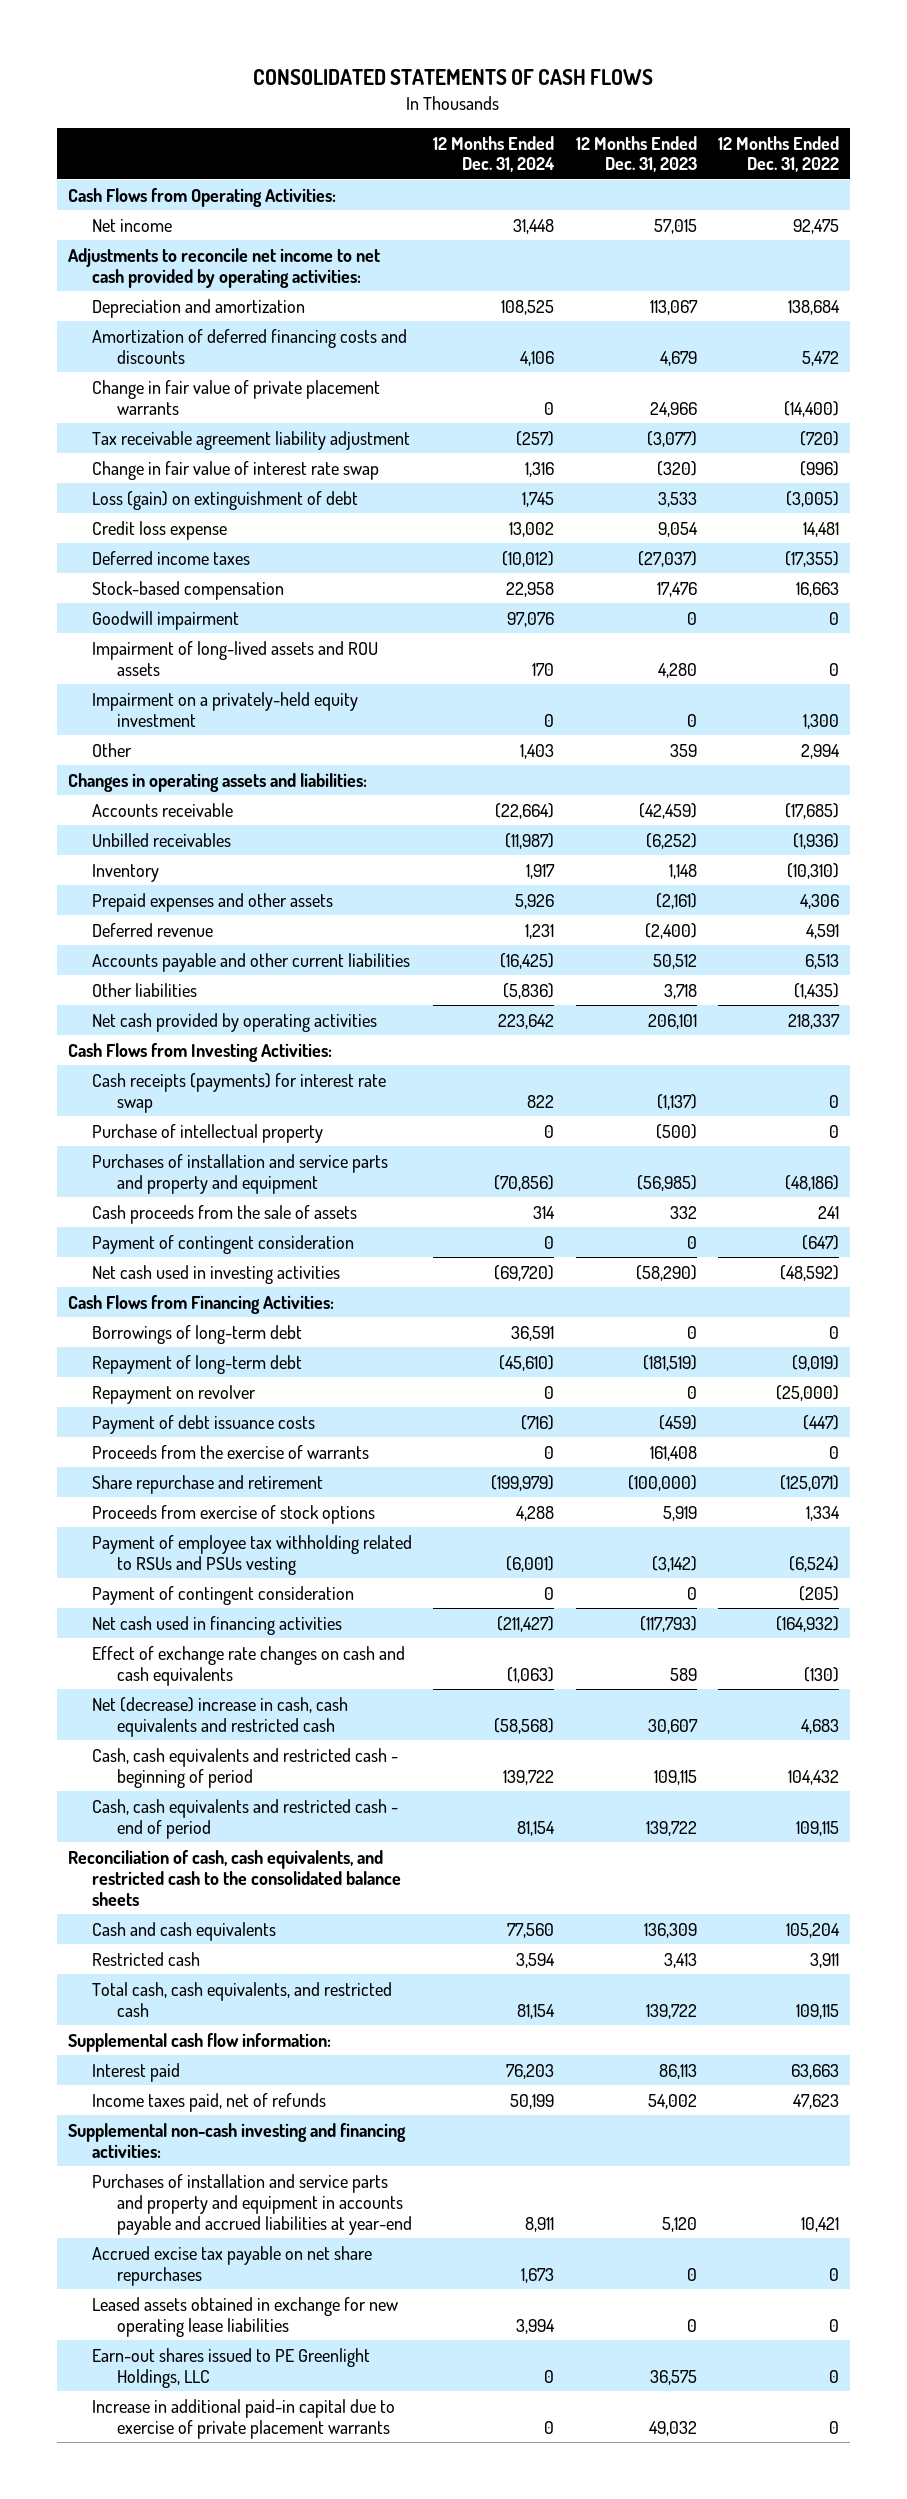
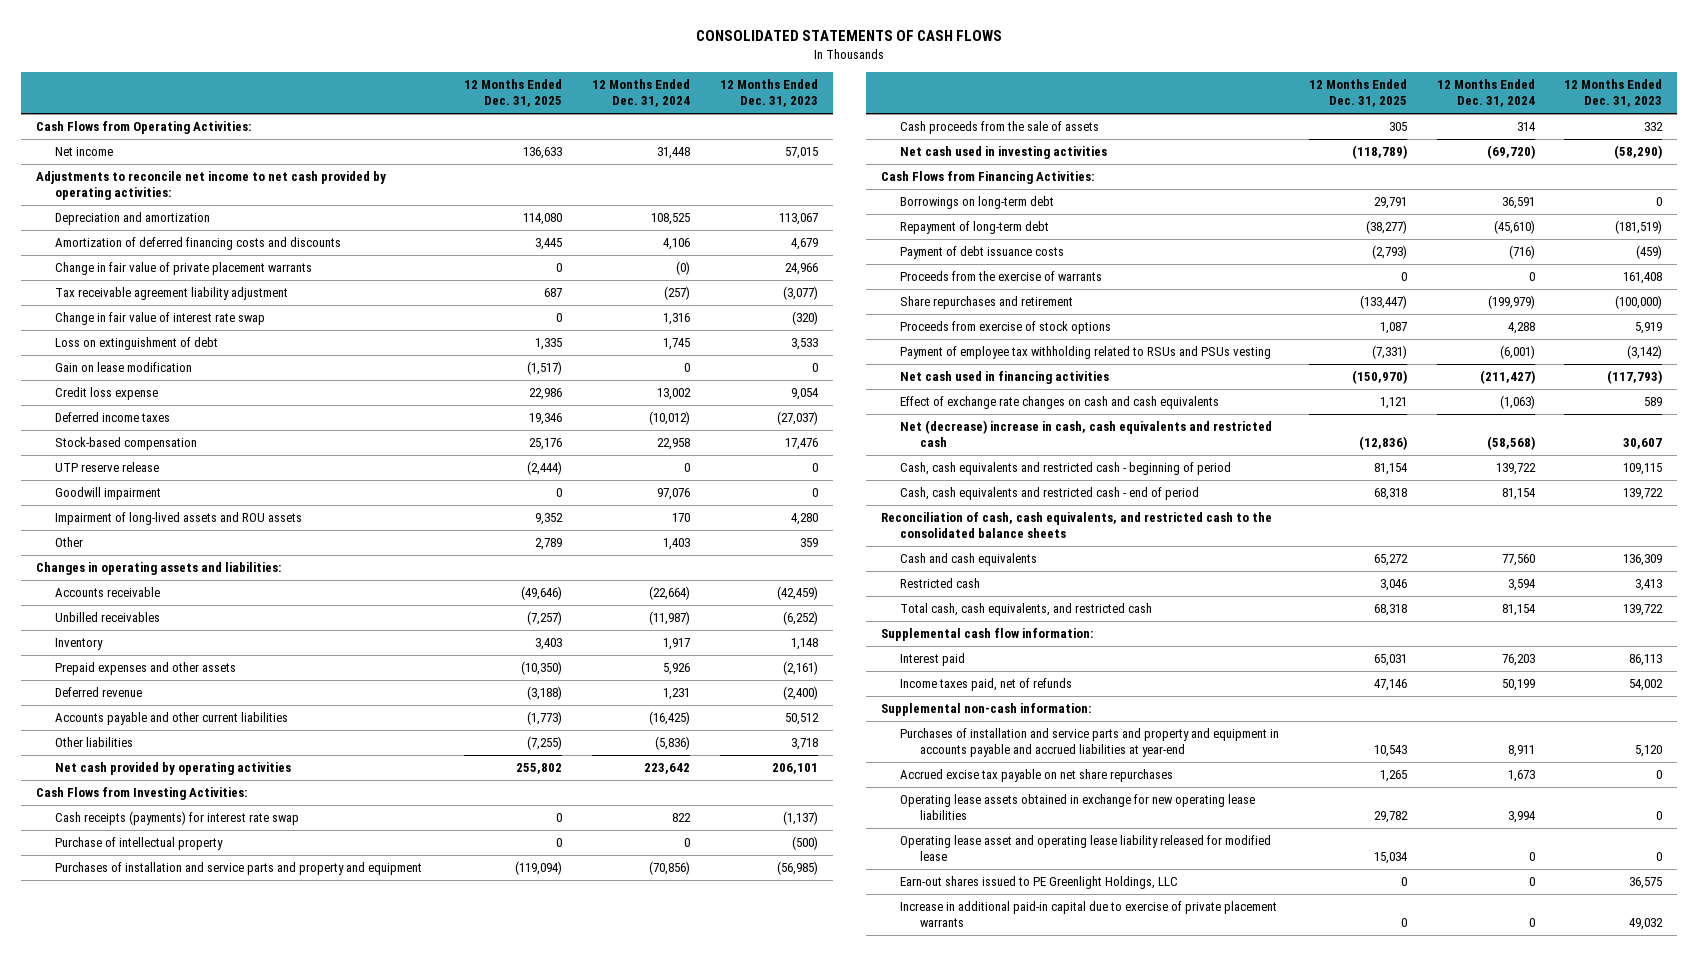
[717,135,839,173] 12 Months Ended Dec. 31, 2022 -> none
none -> [464,79,563,108] 12 Months Ended Dec. 31, 2025
[544,401,555,415] 0 -> [676,261,691,276] (0)
[92,490,359,510] Loss (gain) on extinguishment of debt -> [55,337,219,351] Loss on extinguishment of debt
none -> [55,362,193,373] Gain on lease modification
none -> [55,462,160,473] UTP reserve release
[92,691,359,727] Impairment on a privately-held equity investment -> none
[92,1234,355,1254] Payment of contingent consideration -> none
[92,1324,303,1344] Borrowings of long-term debt -> [900,196,1055,210] Borrowings on long-term debt
[92,1384,257,1404] Repayment on revolver -> none
[92,1474,324,1494] Share repurchase and retirement -> [900,296,1074,310] Share repurchases and retirement
[92,1585,355,1605] Payment of contingent consideration -> none
[67,2122,406,2158] Supplemental non-cash investing and financing activities: -> [880,703,1091,717] Supplemental non-cash information:
[92,2296,399,2337] Leased assets obtained in exchange for new operating lease liabilities -> [900,794,1256,821] Operating lease assets obtained in exchange for new operating lease liabilities
none -> [900,835,1272,862] Operating lease asset and operating lease liability released for modified lease

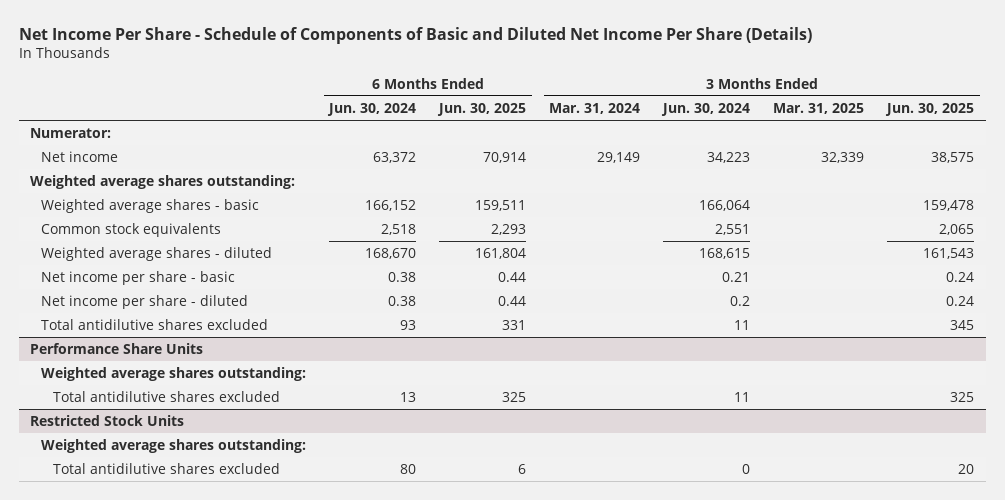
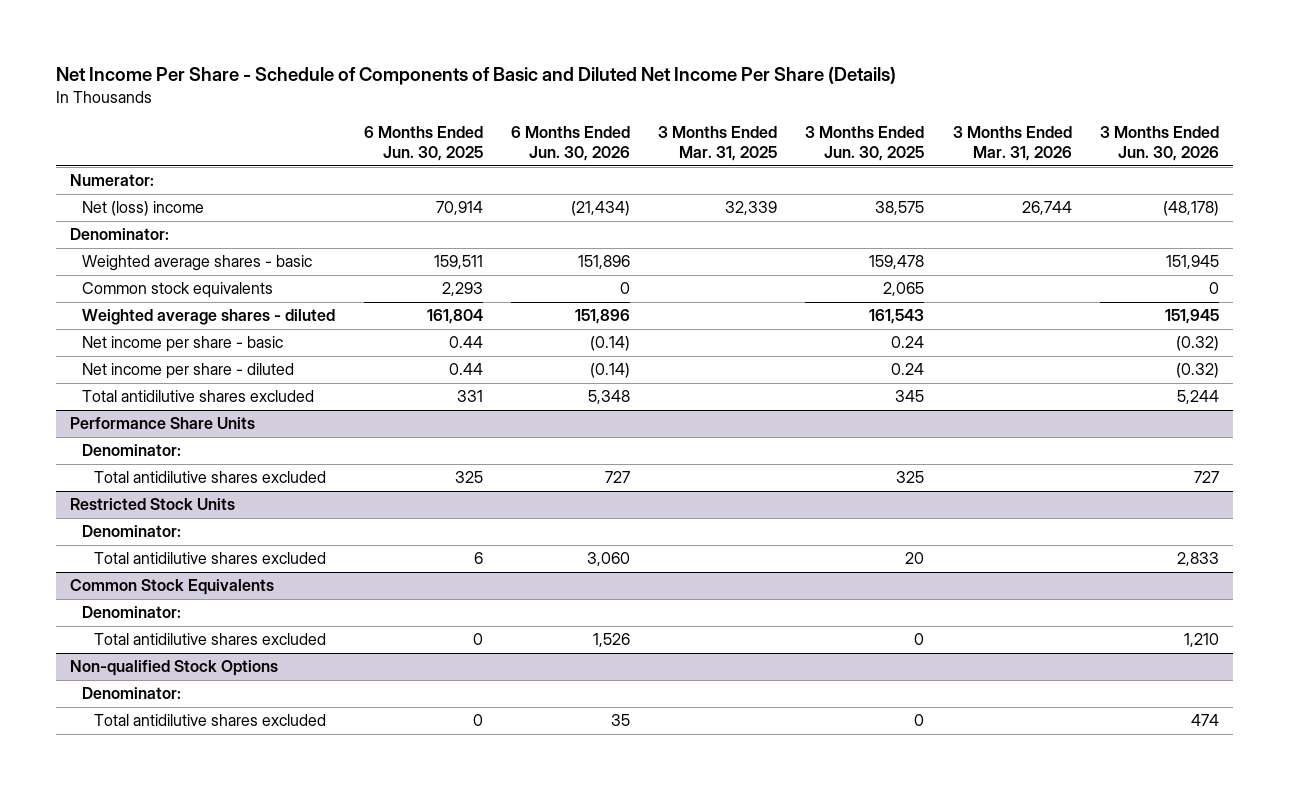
[327,102,417,116] Jun. 30, 2024 -> none
[549,102,641,114] Mar. 31, 2024 -> none
[661,102,751,116] Jun. 30, 2024 -> none
none -> [510,126,630,162] 6 Months Ended Jun. 30, 2026
none -> [952,126,1072,162] 3 Months Ended Mar. 31, 2026
none -> [1099,126,1219,162] 3 Months Ended Jun. 30, 2026
[41,151,119,163] Net income -> [82,201,205,217] Net (loss) income
[30,175,296,190] Weighted average shares outstanding: -> [70,228,170,241] Denominator:
[41,367,307,382] Weighted average shares outstanding: -> [82,444,182,457] Denominator:
[41,439,307,454] Weighted average shares outstanding: -> [82,525,182,538] Denominator:
none -> [70,579,275,596] Common Stock Equivalents
none -> [82,606,182,619] Denominator:
none -> [94,633,327,646] Total antidilutive shares excluded
none -> [70,660,279,677] Non-qualified Stock Options
none -> [82,687,182,700] Denominator:
none -> [94,714,327,727] Total antidilutive shares excluded

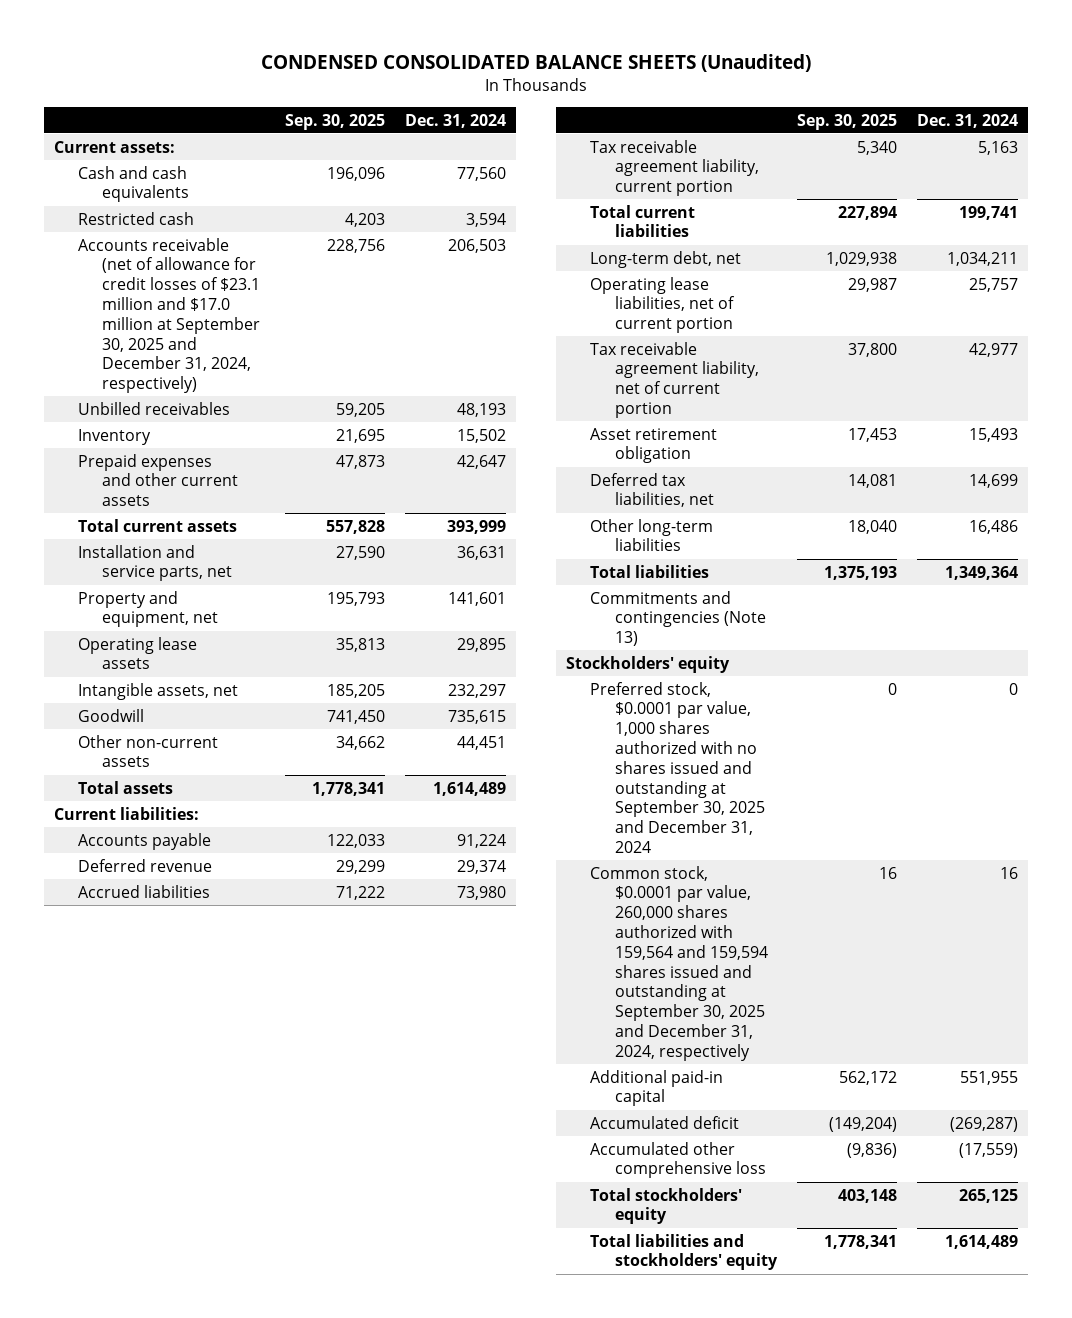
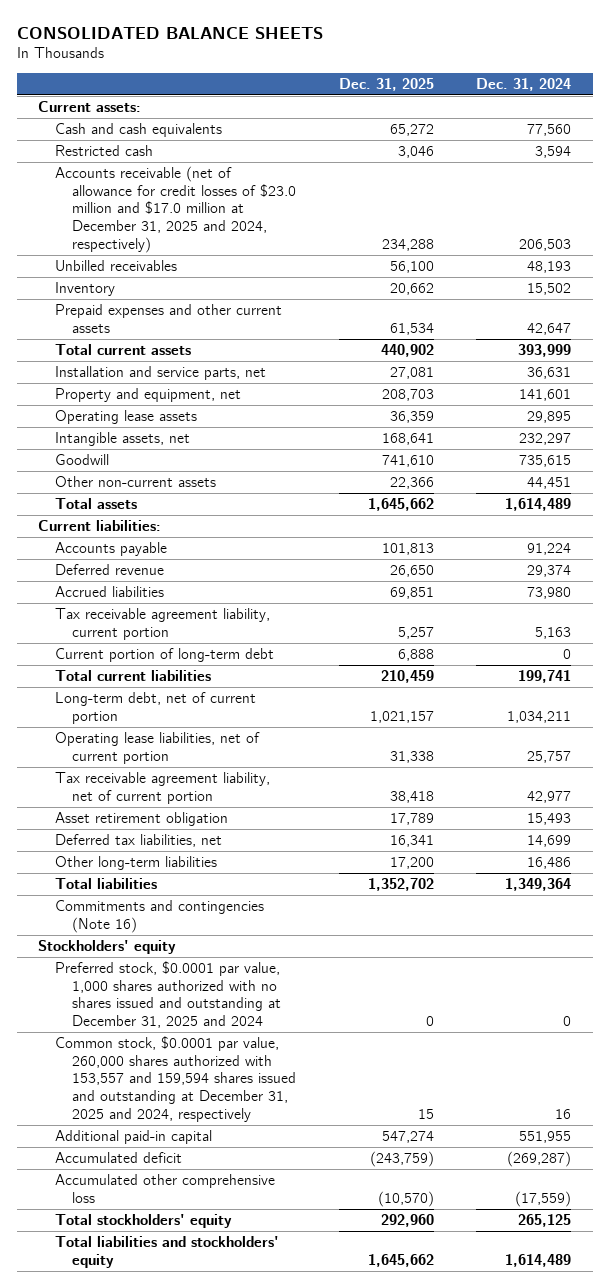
[260,53,811,72] CONDENSED CONSOLIDATED BALANCE SHEETS (Unaudited) -> [16,27,323,40] CONSOLIDATED BALANCE SHEETS
[284,113,385,130] Sep. 30, 2025 -> none
none -> [338,77,434,91] Dec. 31, 2025
[78,237,261,394] Accounts receivable (net of allowance for credit losses of $23.1 million and $17.0 million at September 30, 2025 and December 31, 2024, respectively) -> [55,166,297,253] Accounts receivable (net of allowance for credit losses of $23.0 million and $17.0 million at December 31, 2025 and 2024, respectively)
none -> [55,648,275,663] Current portion of long-term debt
[590,250,742,268] Long-term debt, net -> [55,692,257,724] Long-term debt, net of current portion
[590,590,766,647] Commitments and contingencies (Note 13) -> [55,900,265,933] Commitments and contingencies (Note 16)
[590,681,765,853] Preferred stock, $0.0001 par value, 1,000 shares authorized with no shares issued and outstanding at September 30, 2025 and December 31, 2024 -> [55,961,282,1029] Preferred stock, $0.0001 par value, 1,000 shares authorized with no shares issued and outstanding at December 31, 2025 and 2024
[590,865,768,1061] Common stock, $0.0001 par value, 260,000 shares authorized with 159,564 and 159,594 shares issued and outstanding at September 30, 2025 and December 31, 2024, respectively -> [55,1036,297,1122] Common stock, $0.0001 par value, 260,000 shares authorized with 153,557 and 159,594 shares issued and outstanding at December 31, 2025 and 2024, respectively

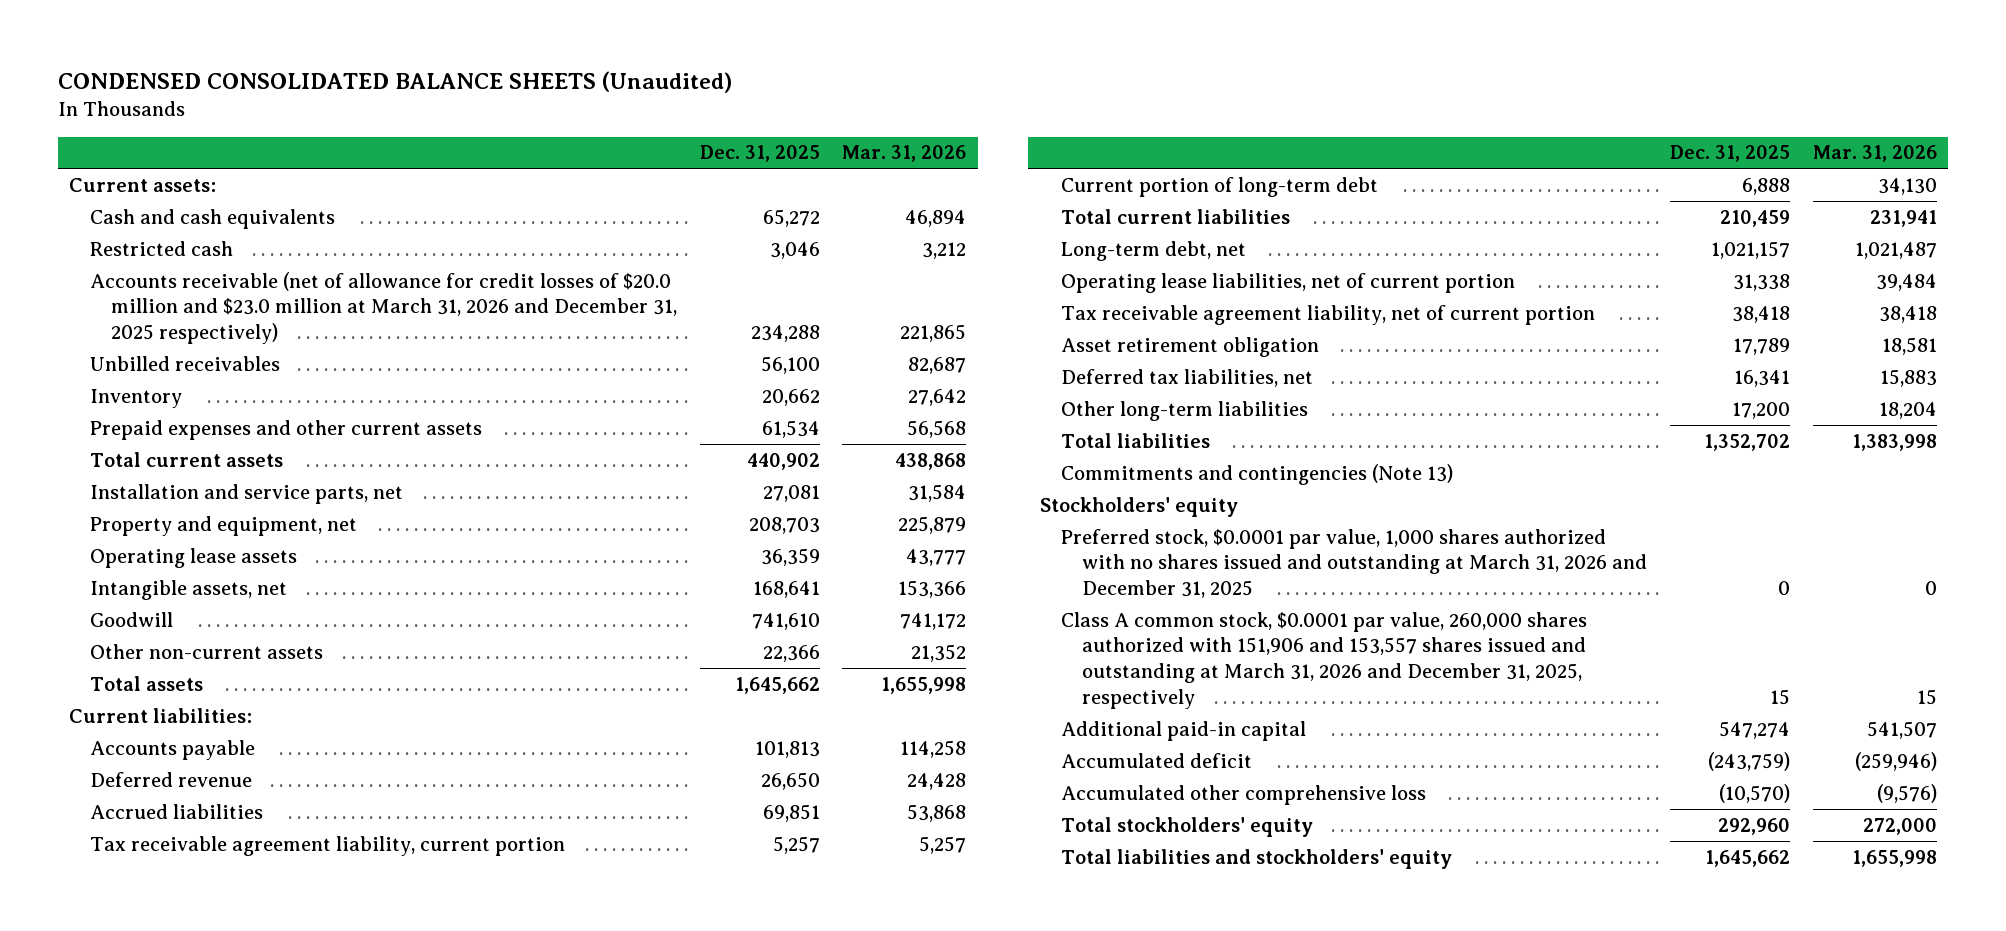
[16,27,323,40] CONSOLIDATED BALANCE SHEETS -> [57,71,732,94] CONDENSED CONSOLIDATED BALANCE SHEETS (Unaudited)
[476,77,572,91] Dec. 31, 2024 -> none
none -> [842,145,967,163] Mar. 31, 2026
[55,166,297,253] Accounts receivable (net of allowance for credit losses of $23.0 million and $17.0 million at December 31, 2025 and 2024, respectively) -> [90,271,677,345] Accounts receivable (net of allowance for credit losses of $20.0 million and $23.0 million at March 31, 2026 and December 31, 2025 respectively)
[55,692,257,724] Long-term debt, net of current portion -> [1060,240,1246,261] Long-term debt, net
[55,900,265,933] Commitments and contingencies (Note 16) -> [1060,463,1453,485] Commitments and contingencies (Note 13)
[55,961,282,1029] Preferred stock, $0.0001 par value, 1,000 shares authorized with no shares issued and outstanding at December 31, 2025 and 2024 -> [1060,528,1647,599] Preferred stock, $0.0001 par value, 1,000 shares authorized with no shares issued and outstanding at March 31, 2026 and December 31, 2025
[55,1036,297,1122] Common stock, $0.0001 par value, 260,000 shares authorized with 153,557 and 159,594 shares issued and outstanding at December 31, 2025 and 2024, respectively -> [1060,611,1587,709] Class A common stock, $0.0001 par value, 260,000 shares authorized with 151,906 and 153,557 shares issued and outstanding at March 31, 2026 and December 31, 2025, respectively

